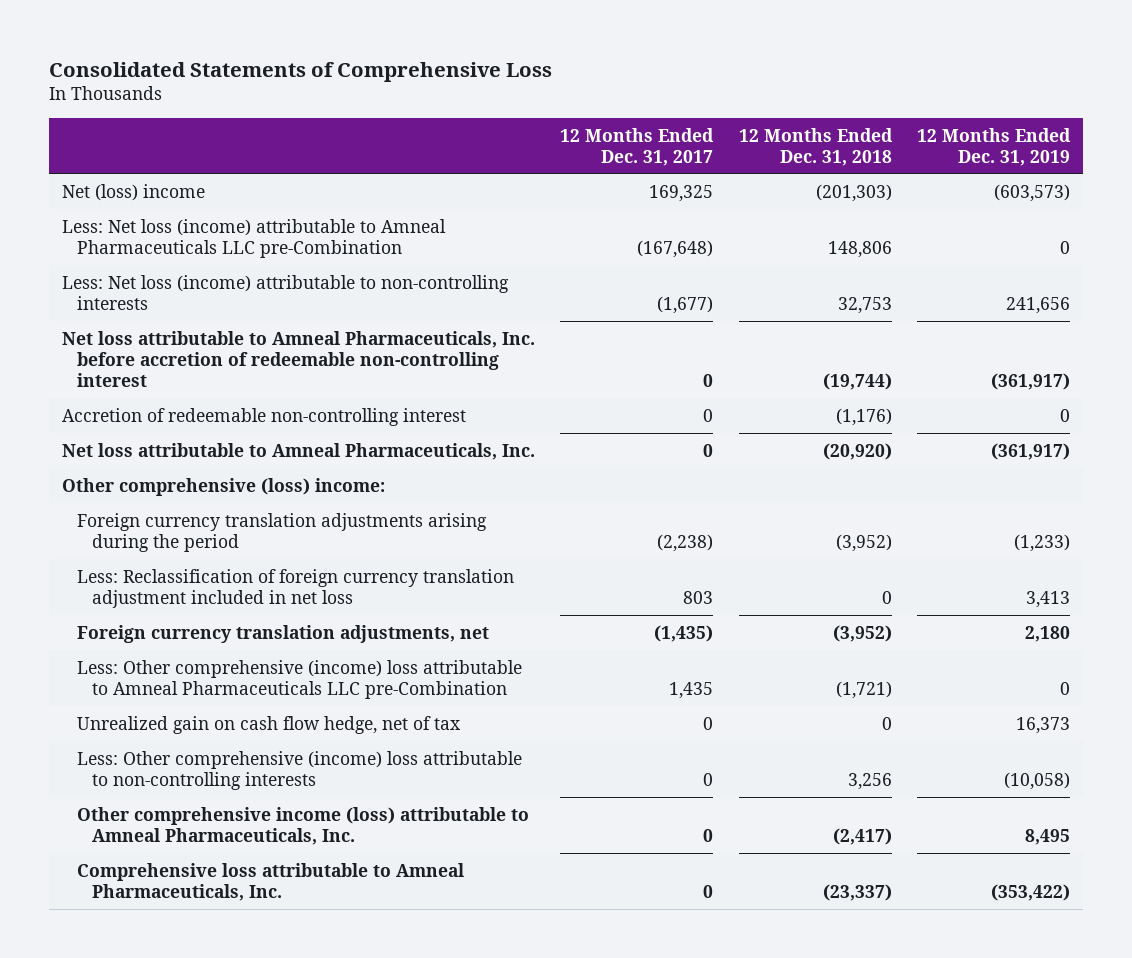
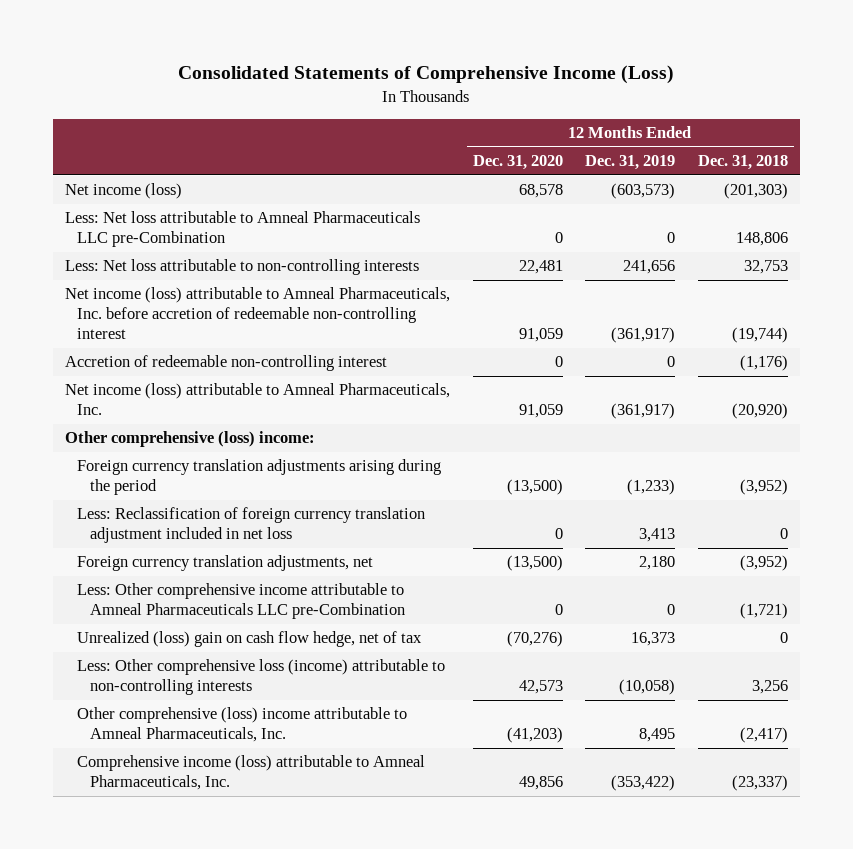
[49,61,553,82] Consolidated Statements of Comprehensive Loss -> [178,65,675,85] Consolidated Statements of Comprehensive Income (Loss)
[560,127,715,166] 12 Months Ended Dec. 31, 2017 -> none
none -> [472,155,563,171] Dec. 31, 2020
[61,183,205,201] Net (loss) income -> [64,183,182,200] Net income (loss)
[61,218,446,258] Less: Net loss (income) attributable to Amneal Pharmaceuticals LLC pre-Combination -> [64,211,420,248] Less: Net loss attributable to Amneal Pharmaceuticals LLC pre-Combination
[61,274,509,310] Less: Net loss (income) attributable to non-controlling interests -> [64,259,419,276] Less: Net loss attributable to non-controlling interests
[61,330,535,387] Net loss attributable to Amneal Pharmaceuticals, Inc. before accretion of redeemable non-controlling interest -> [64,287,450,340] Net income (loss) attributable to Amneal Pharmaceuticals, Inc. before accretion of redeemable non-controlling interest
[61,442,535,460] Net loss attributable to Amneal Pharmaceuticals, Inc. -> [64,383,450,416] Net income (loss) attributable to Amneal Pharmaceuticals, Inc.
[76,659,522,699] Less: Other comprehensive (income) loss attributable to Amneal Pharmaceuticals LLC pre-Combination -> [77,583,405,620] Less: Other comprehensive income attributable to Amneal Pharmaceuticals LLC pre-Combination
[76,715,461,734] Unrealized gain on cash flow hedge, net of tax -> [77,631,423,648] Unrealized (loss) gain on cash flow hedge, net of tax
[76,750,522,790] Less: Other comprehensive (income) loss attributable to non-controlling interests -> [77,659,446,696] Less: Other comprehensive loss (income) attributable to non-controlling interests
[76,806,529,845] Other comprehensive income (loss) attributable to Amneal Pharmaceuticals, Inc. -> [77,707,408,743] Other comprehensive (loss) income attributable to Amneal Pharmaceuticals, Inc.
[76,862,464,901] Comprehensive loss attributable to Amneal Pharmaceuticals, Inc. -> [77,755,426,791] Comprehensive income (loss) attributable to Amneal Pharmaceuticals, Inc.

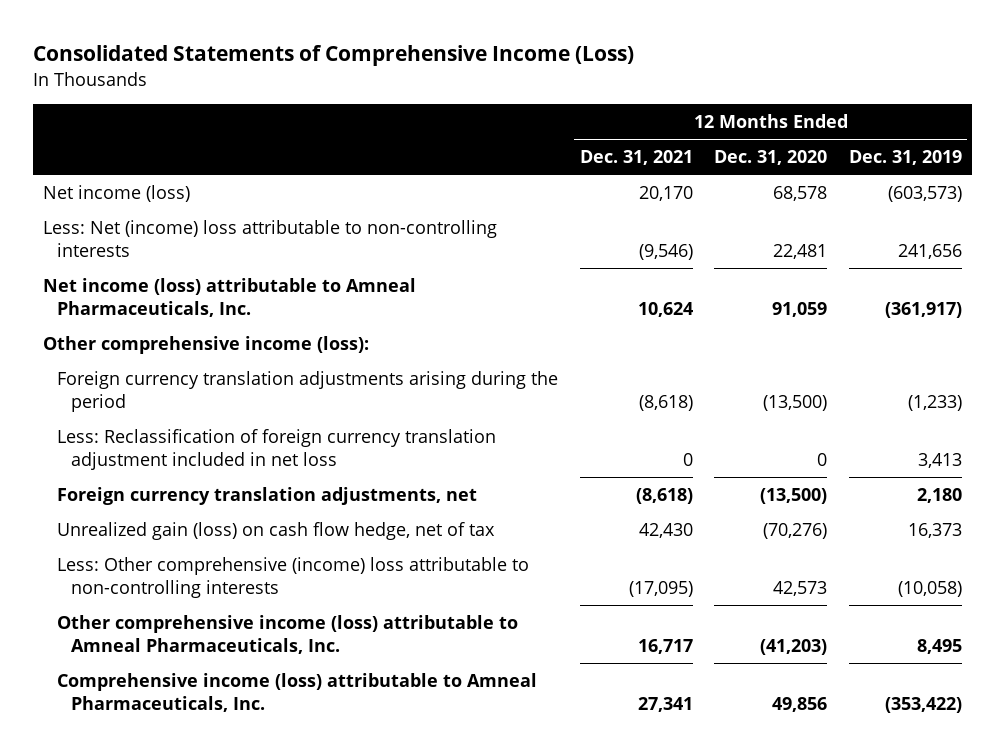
[698,155,789,171] Dec. 31, 2018 -> none
none -> [579,150,693,166] Dec. 31, 2021
[64,211,420,248] Less: Net loss attributable to Amneal Pharmaceuticals LLC pre-Combination -> none
[64,287,450,340] Net income (loss) attributable to Amneal Pharmaceuticals, Inc. before accretion of redeemable non-controlling interest -> none
[64,355,387,372] Accretion of redeemable non-controlling interest -> none
[64,259,419,276] Less: Net loss attributable to non-controlling interests -> [43,220,498,258] Less: Net (income) loss attributable to non-controlling interests
[64,431,315,448] Other comprehensive (loss) income: -> [43,336,370,355] Other comprehensive income (loss):
[77,583,405,620] Less: Other comprehensive income attributable to Amneal Pharmaceuticals LLC pre-Combination -> none
[77,631,423,648] Unrealized (loss) gain on cash flow hedge, net of tax -> [57,522,496,541] Unrealized gain (loss) on cash flow hedge, net of tax
[77,659,446,696] Less: Other comprehensive loss (income) attributable to non-controlling interests -> [57,557,530,599] Less: Other comprehensive (income) loss attributable to non-controlling interests
[77,707,408,743] Other comprehensive (loss) income attributable to Amneal Pharmaceuticals, Inc. -> [57,615,519,655] Other comprehensive income (loss) attributable to Amneal Pharmaceuticals, Inc.

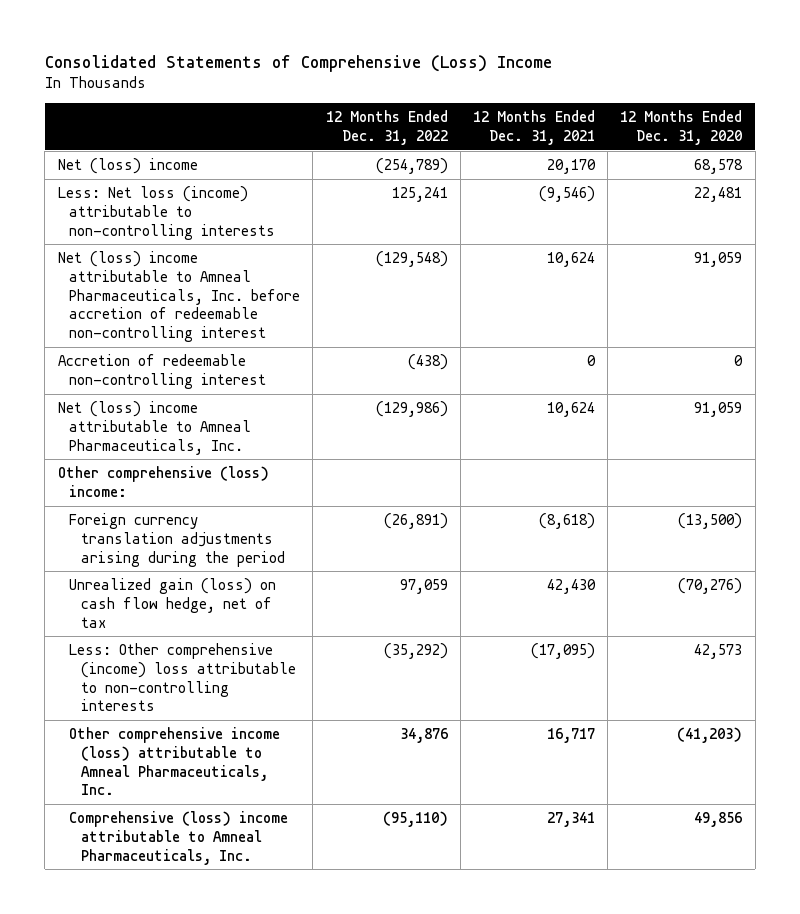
[32,44,634,66] Consolidated Statements of Comprehensive Income (Loss) -> [44,54,552,72] Consolidated Statements of Comprehensive (Loss) Income
[848,150,962,166] Dec. 31, 2019 -> none
none -> [325,110,448,145] 12 Months Ended Dec. 31, 2022
[43,185,191,203] Net income (loss) -> [57,158,198,175] Net (loss) income
[43,220,498,258] Less: Net (income) loss attributable to non-controlling interests -> [57,186,276,240] Less: Net loss (income) attributable to non-controlling interests
none -> [57,251,301,343] Net (loss) income attributable to Amneal Pharmaceuticals, Inc. before accretion of redeemable non-controlling interest
none -> [57,354,267,389] Accretion of redeemable non-controlling interest
[43,278,417,318] Net income (loss) attributable to Amneal Pharmaceuticals, Inc. -> [57,401,252,455] Net (loss) income attributable to Amneal Pharmaceuticals, Inc.
[43,336,370,355] Other comprehensive income (loss): -> [57,466,269,497] Other comprehensive (loss) income:
[57,429,497,471] Less: Reclassification of foreign currency translation adjustment included in net loss -> none
[57,487,478,506] Foreign currency translation adjustments, net -> none
[57,673,538,713] Comprehensive income (loss) attributable to Amneal Pharmaceuticals, Inc. -> [69,811,289,865] Comprehensive (loss) income attributable to Amneal Pharmaceuticals, Inc.

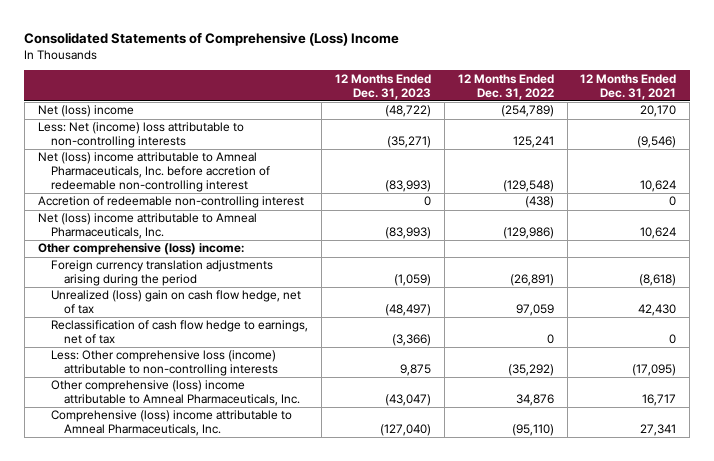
[620,110,743,145] 12 Months Ended Dec. 31, 2020 -> none
none -> [334,73,431,100] 12 Months Ended Dec. 31, 2023
[57,186,276,240] Less: Net loss (income) attributable to non-controlling interests -> [37,122,244,149] Less: Net (income) loss attributable to non-controlling interests
[69,578,277,628] Unrealized gain (loss) on cash flow hedge, net of tax -> [51,290,302,315] Unrealized (loss) gain on cash flow hedge, net of tax
none -> [51,320,309,345] Reclassification of cash flow hedge to earnings, net of tax
[69,643,296,712] Less: Other comprehensive (income) loss attributable to non-controlling interests -> [51,350,279,377] Less: Other comprehensive loss (income) attributable to non-controlling interests
[69,727,281,796] Other comprehensive income (loss) attributable to Amneal Pharmaceuticals, Inc. -> [51,380,301,407] Other comprehensive (loss) income attributable to Amneal Pharmaceuticals, Inc.

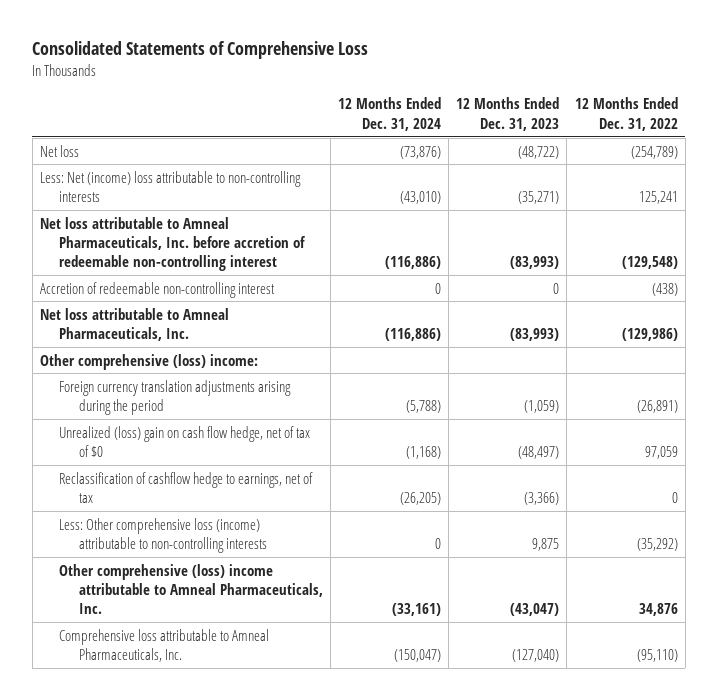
[24,31,400,46] Consolidated Statements of Comprehensive (Loss) Income -> [32,41,369,60] Consolidated Statements of Comprehensive Loss
[580,73,677,100] 12 Months Ended Dec. 31, 2021 -> none
none -> [338,97,442,131] 12 Months Ended Dec. 31, 2024
[37,105,134,118] Net (loss) income -> [39,144,79,157] Net loss
[37,152,271,192] Net (loss) income attributable to Amneal Pharmaceuticals, Inc. before accretion of redeemable non-controlling interest -> [39,216,307,272] Net loss attributable to Amneal Pharmaceuticals, Inc. before accretion of redeemable non-controlling interest
[37,213,257,240] Net (loss) income attributable to Amneal Pharmaceuticals, Inc. -> [39,307,229,341] Net loss attributable to Amneal Pharmaceuticals, Inc.
[51,290,302,315] Unrealized (loss) gain on cash flow hedge, net of tax -> [59,425,311,457] Unrealized (loss) gain on cash flow hedge, net of tax of $0
[51,320,309,345] Reclassification of cash flow hedge to earnings, net of tax -> [59,471,314,503] Reclassification of cashflow hedge to earnings, net of tax
[51,410,293,437] Comprehensive (loss) income attributable to Amneal Pharmaceuticals, Inc. -> [59,628,270,662] Comprehensive loss attributable to Amneal Pharmaceuticals, Inc.

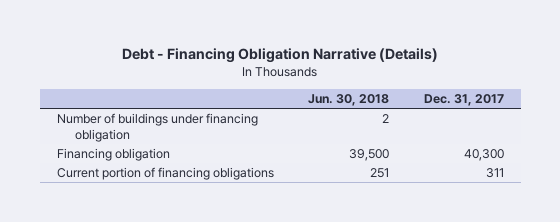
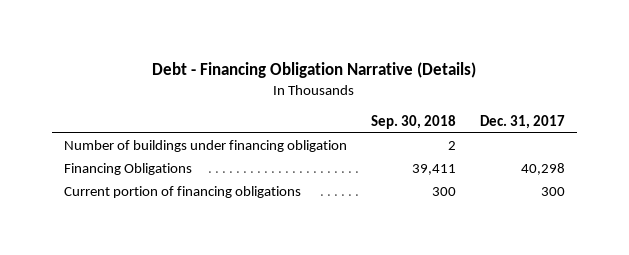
[308,93,390,106] Jun. 30, 2018 -> none
none -> [370,115,456,130] Sep. 30, 2018
[56,148,170,162] Financing obligation -> [63,163,192,176] Financing Obligations
[463,149,504,162] 40,300 -> [520,163,565,176] 40,298
[485,168,504,179] 311 -> [540,187,565,197] 300

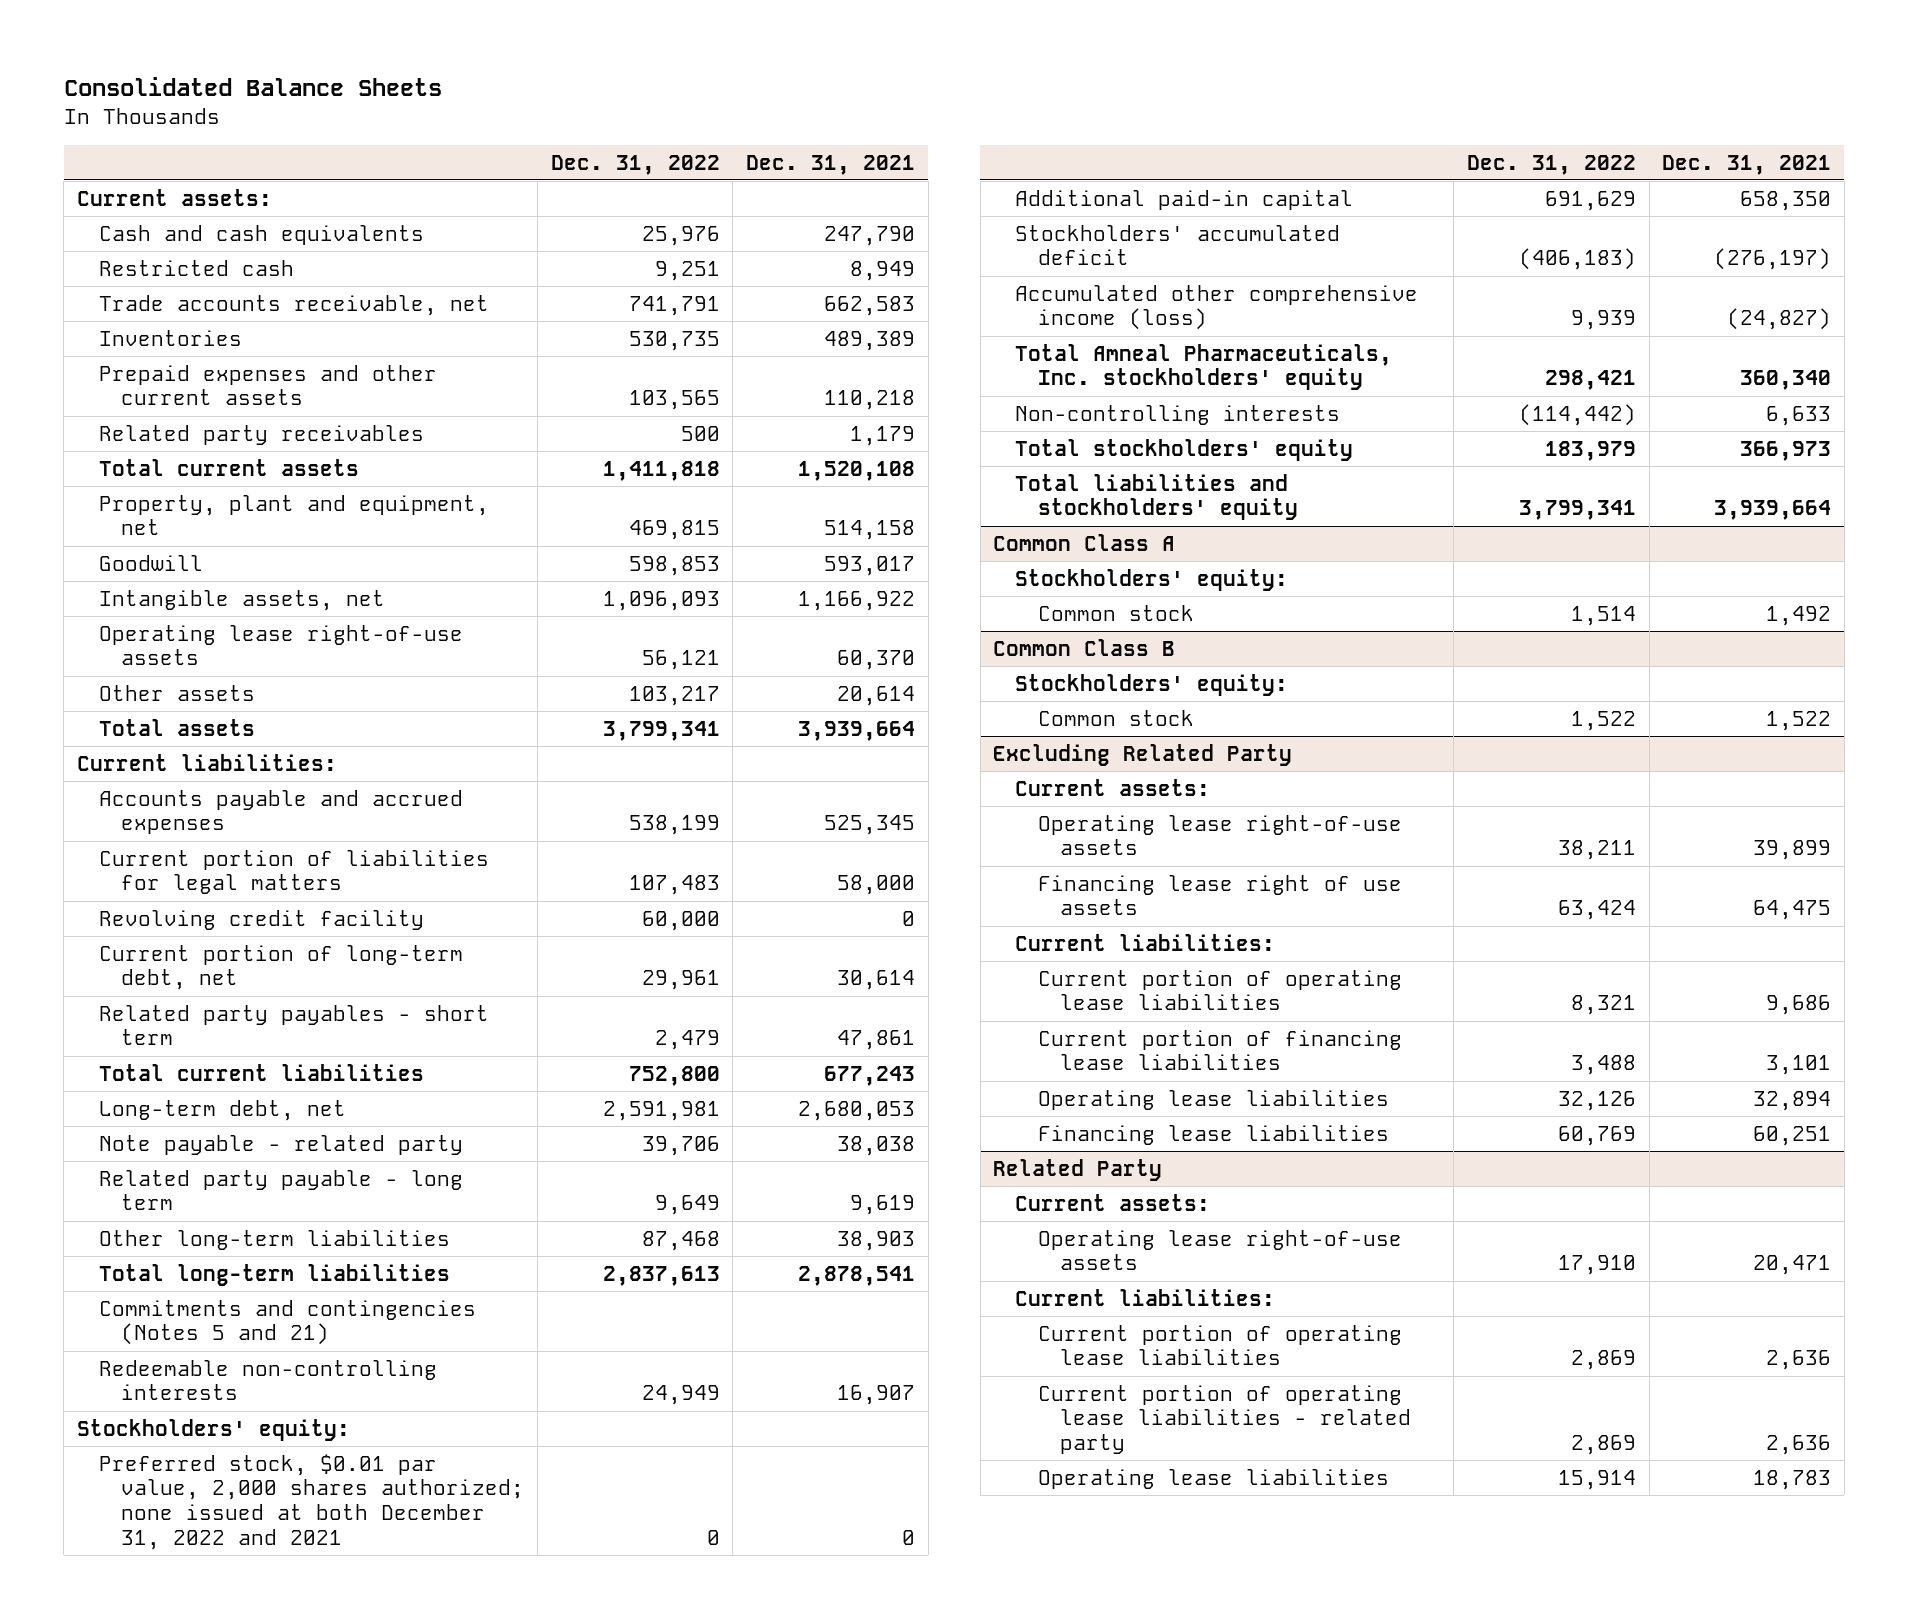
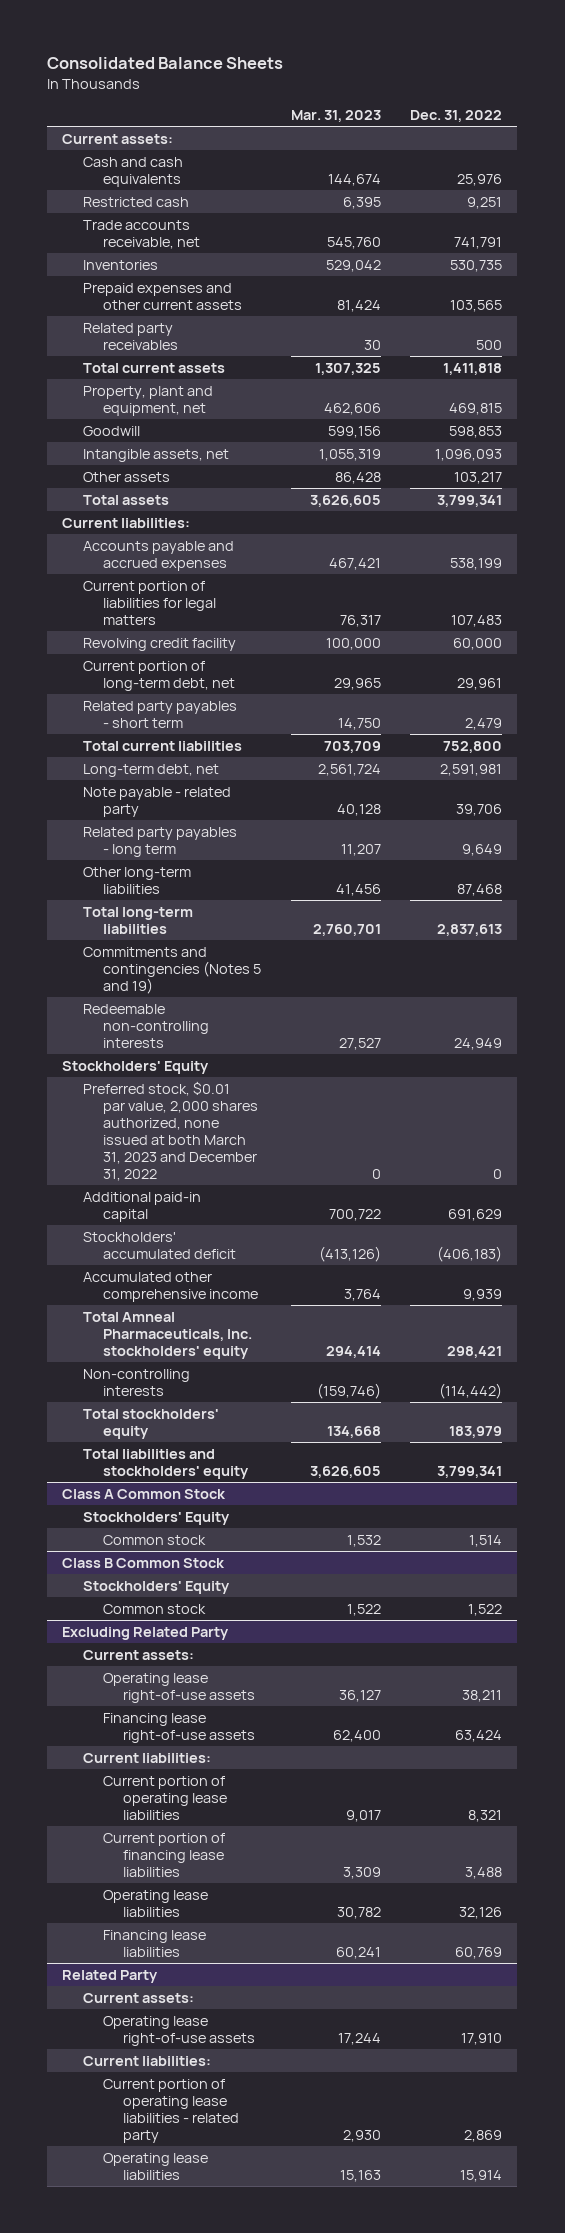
[745,154,915,175] Dec. 31, 2021 -> none
none -> [290,109,381,122] Mar. 31, 2023
[99,624,464,666] Operating lease right-of-use assets -> none
[99,1169,464,1211] Related party payable - long term -> [82,826,237,857] Related party payables - long term
[99,1299,477,1346] Commitments and contingencies (Notes 5 and 21) -> [82,946,262,994] Commitments and contingencies (Notes 5 and 19)
[76,1418,350,1441] Stockholders' equity: -> [62,1060,210,1074] Stockholders' Equity
[99,1453,525,1550] Preferred stock, $0.01 par value, 2,000 shares authorized; none issued at both December 31, 2022 and 2021 -> [82,1080,259,1181] Preferred stock, $0.01 par value, 2,000 shares authorized, none issued at both March 31, 2023 and December 31, 2022
[1015,284,1419,331] Accumulated other comprehensive income (loss) -> [82,1271,259,1302] Accumulated other comprehensive income
[993,533,1176,551] Common Class A -> [62,1488,227,1499] Class A Common Stock
[1015,568,1289,591] Stockholders' equity: -> [82,1511,230,1525] Stockholders' Equity
[993,638,1176,656] Common Class B -> [62,1557,226,1568] Class B Common Stock
[1015,673,1289,696] Stockholders' equity: -> [82,1580,230,1594] Stockholders' Equity
[1037,874,1402,916] Financing lease right of use assets -> [103,1712,256,1743] Financing lease right-of-use assets
[1037,1324,1402,1366] Current portion of operating lease liabilities -> none

